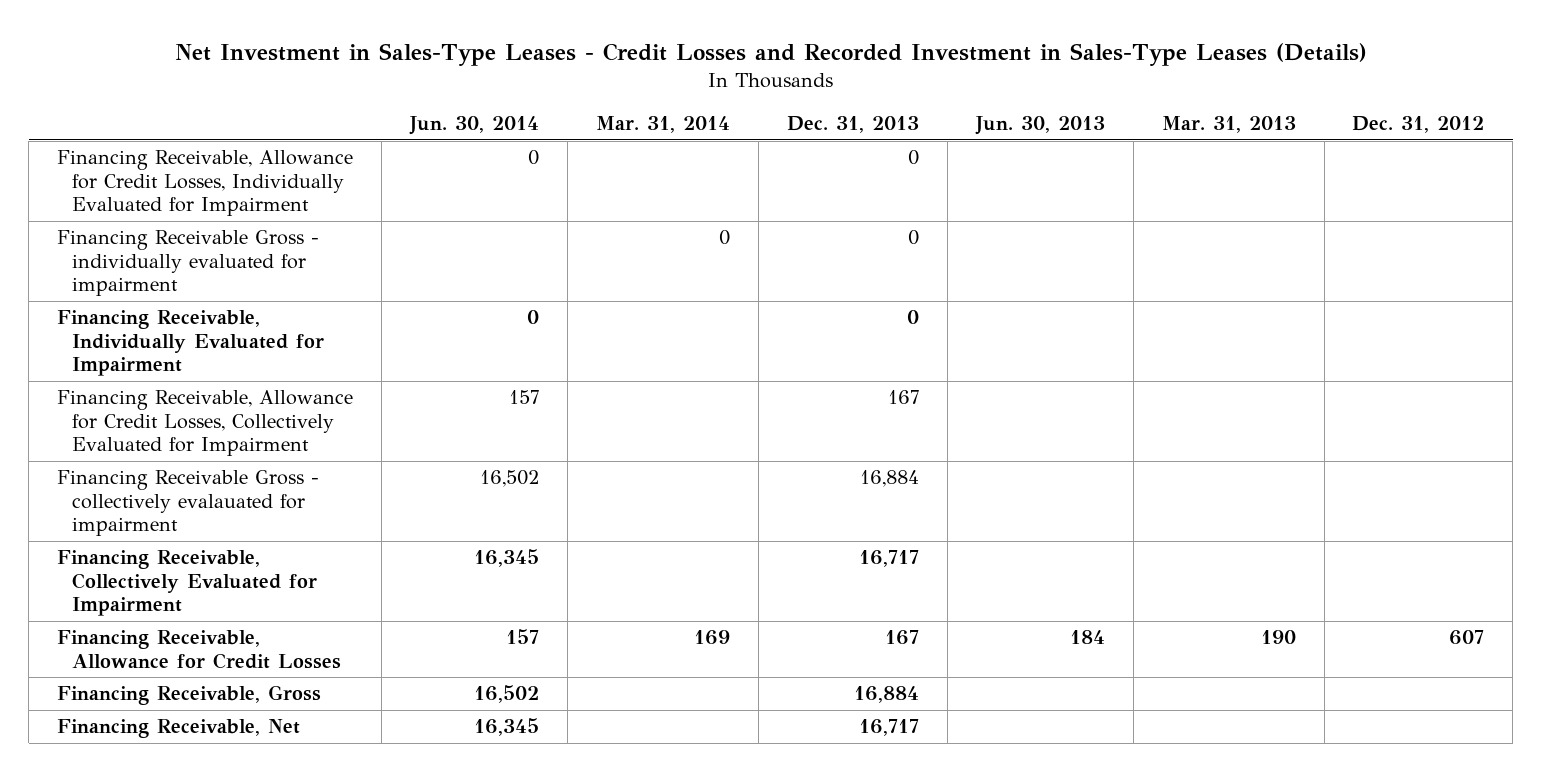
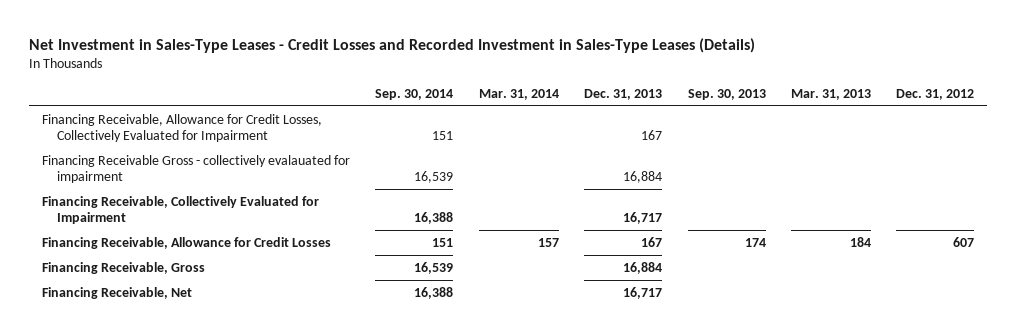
[409,115,540,135] Jun. 30, 2014 -> none
[974,115,1105,135] Jun. 30, 2013 -> none
none -> [375,88,454,100] Sep. 30, 2014
none -> [687,88,766,100] Sep. 30, 2013
[57,150,354,216] Financing Receivable, Allowance for Credit Losses, Individually Evaluated for Impairment -> none
[57,230,320,296] Financing Receivable Gross - individually evaluated for impairment -> none
[57,310,324,376] Financing Receivable, Individually Evaluated for Impairment -> none
[694,630,731,646] 169 -> [537,237,559,247] 157
[1260,630,1296,645] 190 -> [849,236,871,247] 184

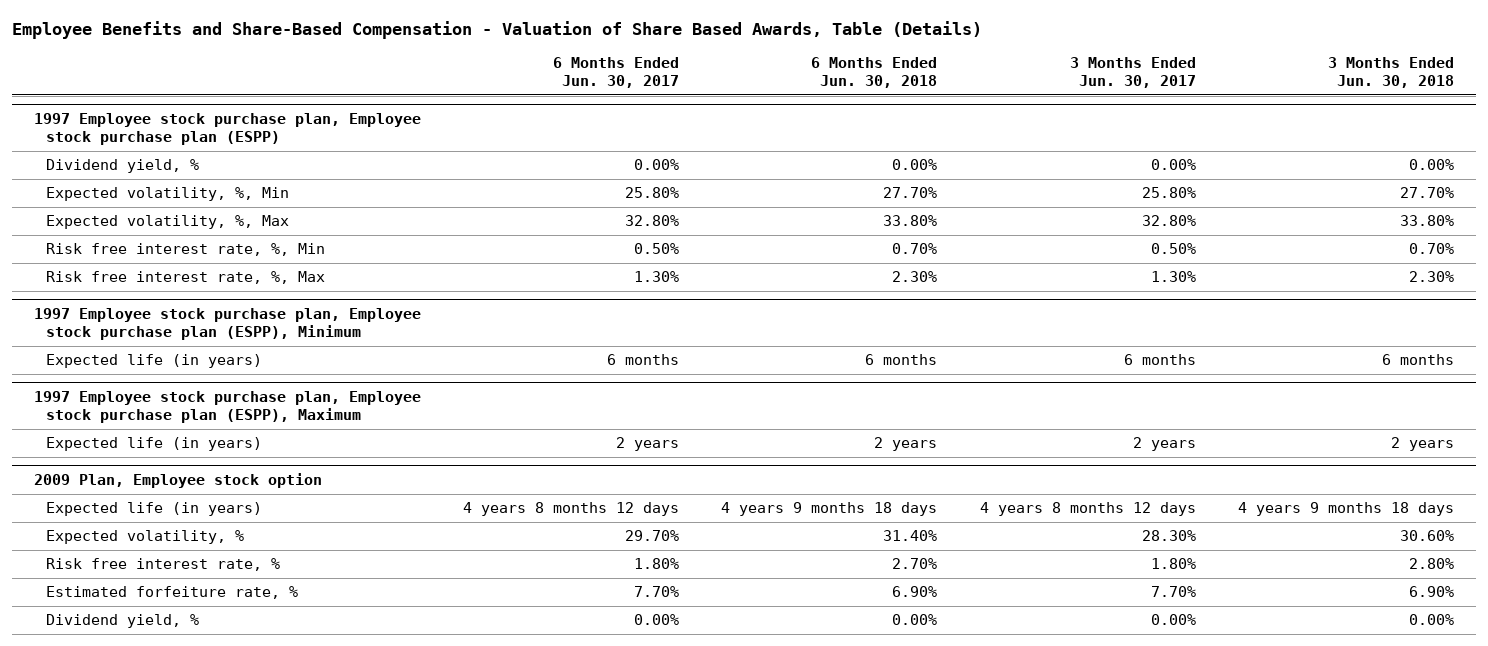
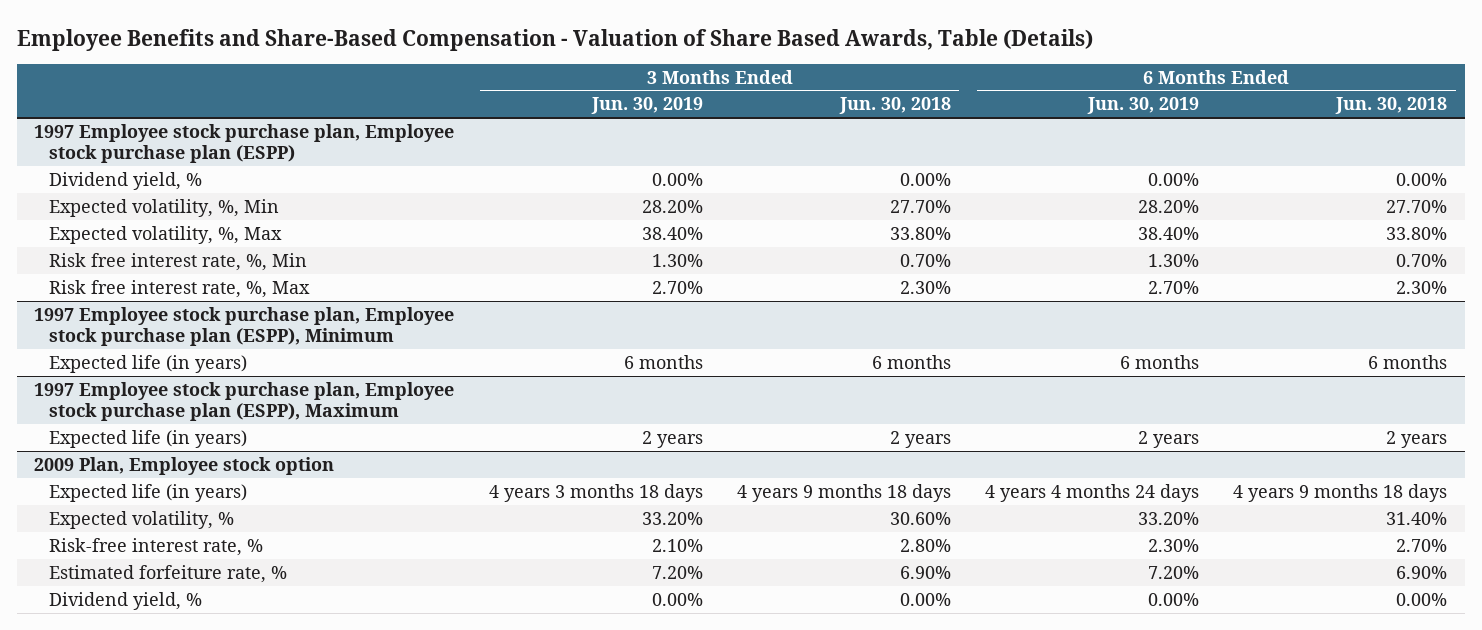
[553,57,680,89] 6 Months Ended Jun. 30, 2017 -> none
[1069,57,1196,89] 3 Months Ended Jun. 30, 2017 -> none
none -> [590,97,703,115] Jun. 30, 2019
none -> [1087,97,1200,115] Jun. 30, 2019
[45,558,280,572] Risk free interest rate, % -> [49,537,264,556] Risk-free interest rate, %

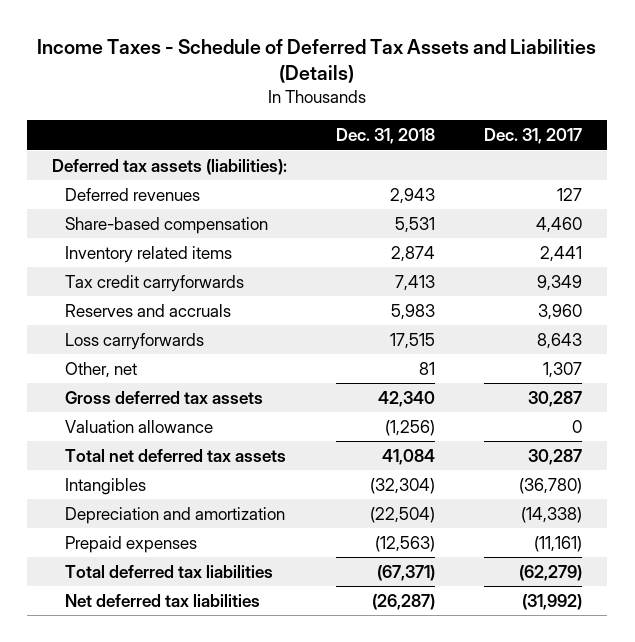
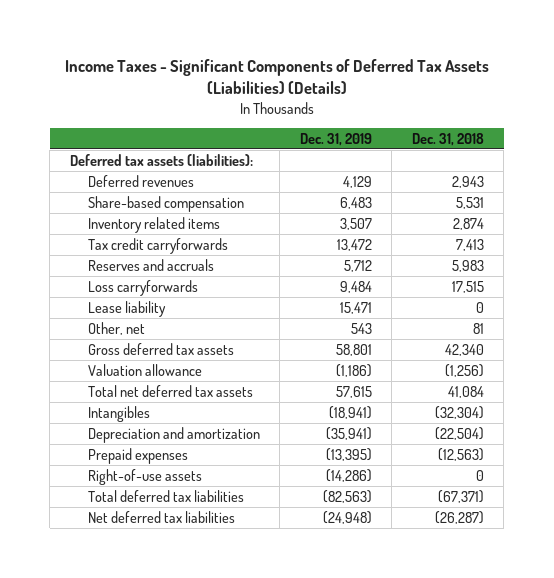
[37,38,597,84] Income Taxes - Schedule of Deferred Tax Assets and Liabilities (Details) -> [64,58,489,95] Income Taxes - Significant Components of Deferred Tax Assets (Liabilities) (Details)
[484,128,583,145] Dec. 31, 2017 -> none
none -> [299,132,372,146] Dec. 31, 2019
none -> [87,300,166,317] Lease liability
none -> [87,468,202,485] Right-of-use assets

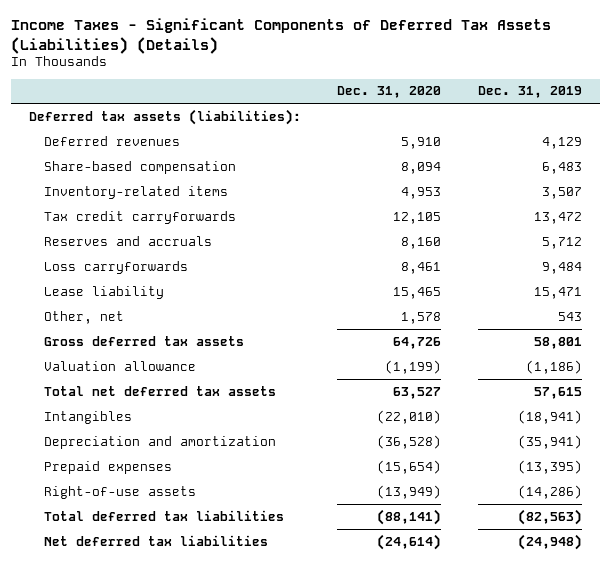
[411,132,484,146] Dec. 31, 2018 -> none
none -> [337,86,442,99] Dec. 31, 2020
[87,216,220,233] Inventory related items -> [43,185,228,199] Inventory-related items

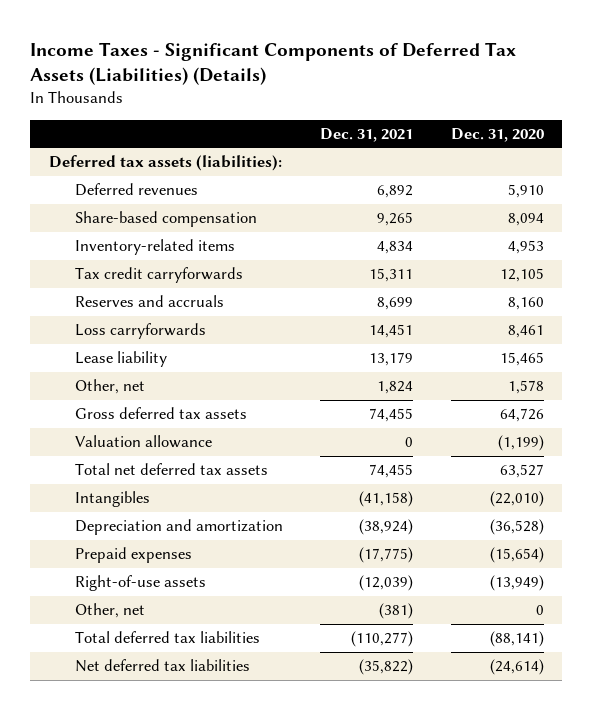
[477,86,582,99] Dec. 31, 2019 -> none
none -> [320,127,414,142] Dec. 31, 2021
none -> [74,603,145,619] Other, net

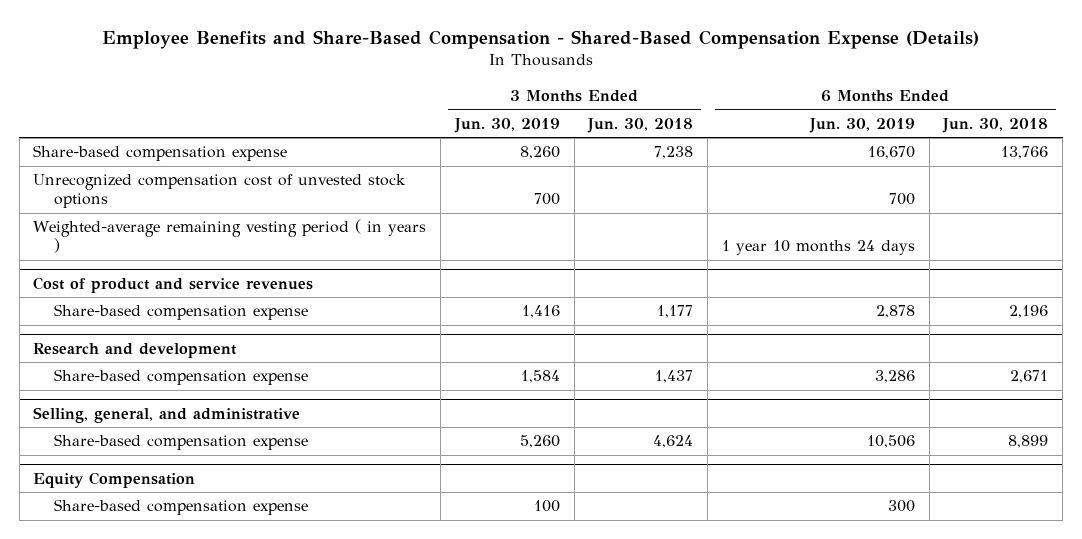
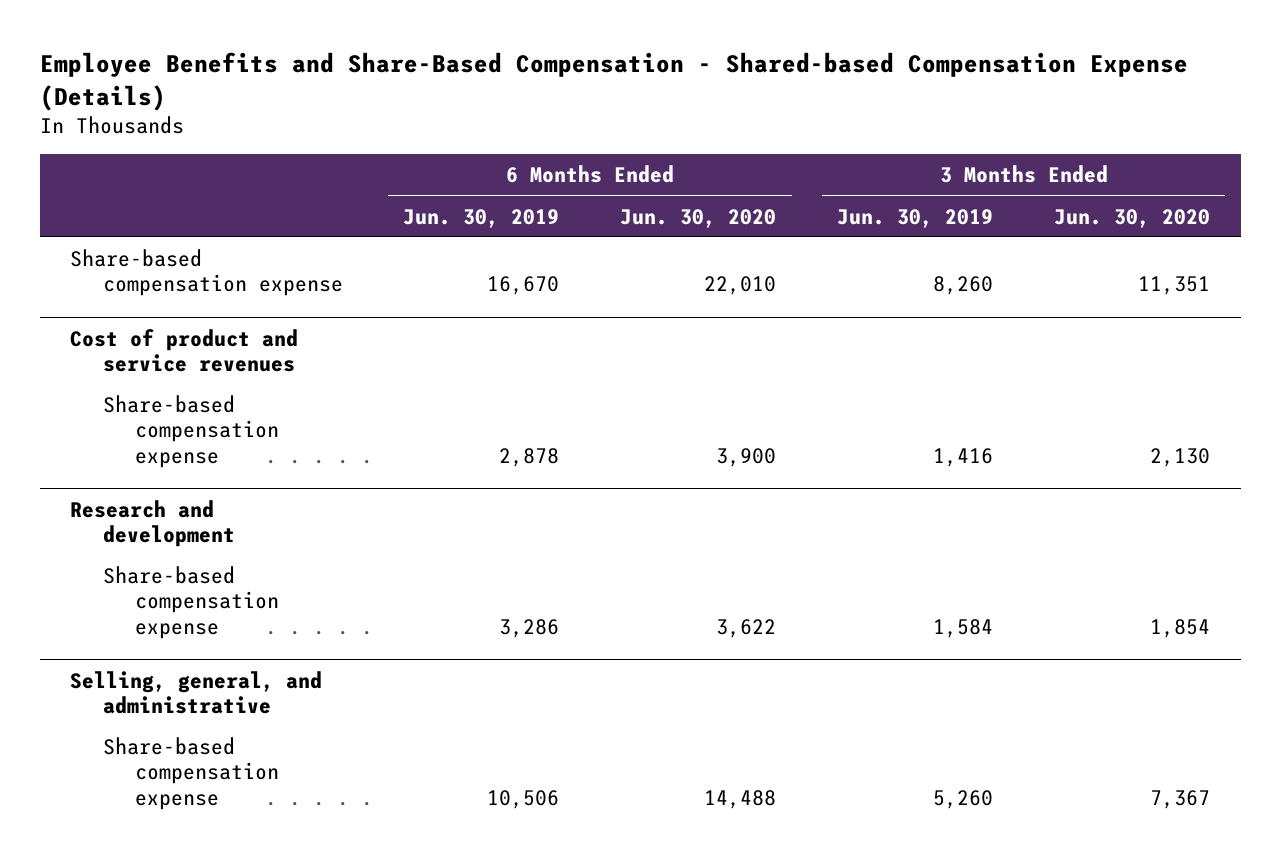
[101,29,979,49] Employee Benefits and Share-Based Compensation - Shared-Based Compensation Expense (Details) -> [39,52,1188,111] Employee Benefits and Share-Based Compensation - Shared-based Compensation Expense (Details)
[587,117,694,133] Jun. 30, 2018 -> none
[942,117,1049,133] Jun. 30, 2018 -> none
none -> [620,208,777,228] Jun. 30, 2020
none -> [1054,208,1211,228] Jun. 30, 2020
[33,174,407,209] Unrecognized compensation cost of unvested stock options -> none
[33,219,427,254] Weighted-average remaining vesting period ( in years ) -> none
[33,471,196,488] Equity Compensation -> none
[54,499,309,516] Share-based compensation expense -> none

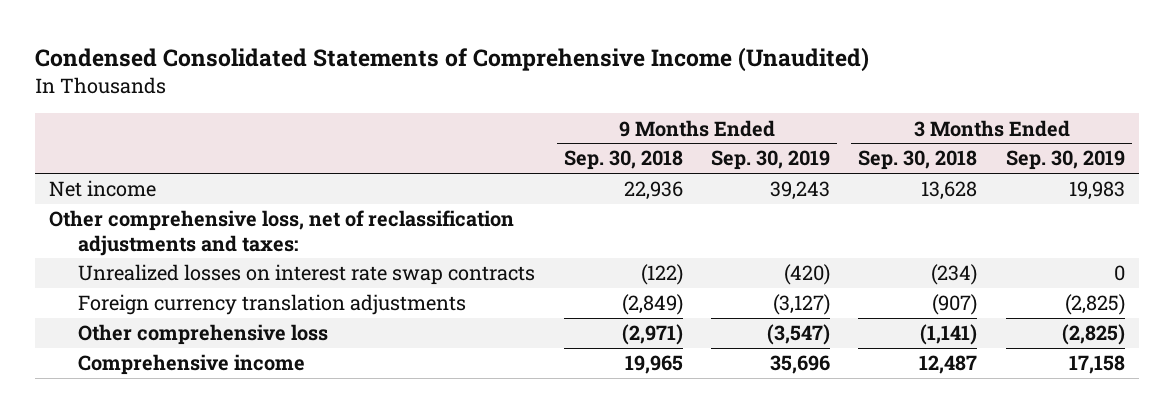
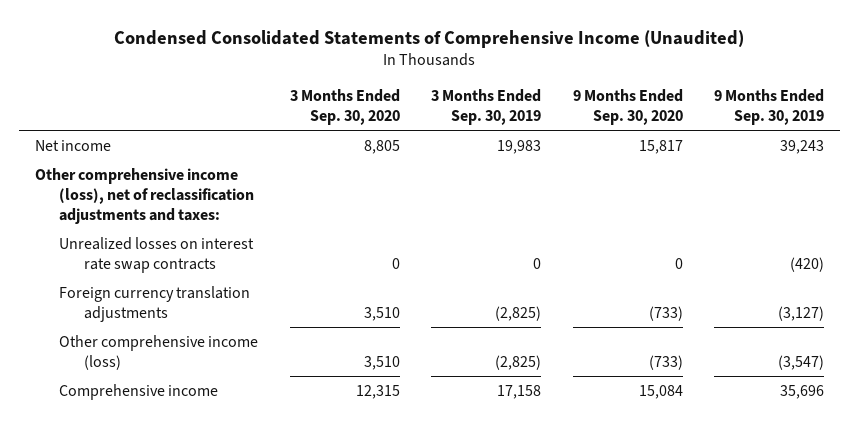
[563,150,683,171] Sep. 30, 2018 -> none
[858,150,978,171] Sep. 30, 2018 -> none
none -> [289,88,400,125] 3 Months Ended Sep. 30, 2020
none -> [572,88,683,125] 9 Months Ended Sep. 30, 2020
[49,210,515,256] Other comprehensive loss, net of reclassification adjustments and taxes: -> [34,167,255,224] Other comprehensive income (loss), net of reclassification adjustments and taxes:
[78,324,329,346] Other comprehensive loss -> [59,334,259,370] Other comprehensive income (loss)

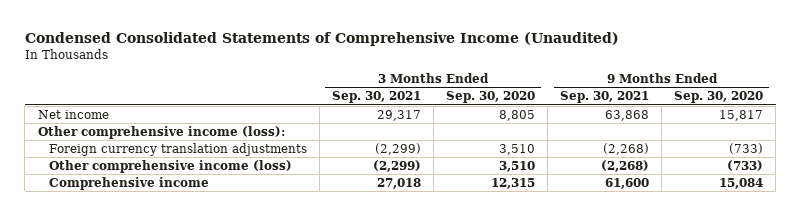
[431,88,542,125] 3 Months Ended Sep. 30, 2019 -> none
[714,88,825,125] 9 Months Ended Sep. 30, 2019 -> none
none -> [331,91,421,104] Sep. 30, 2021
none -> [559,91,649,104] Sep. 30, 2021
[59,236,255,273] Unrealized losses on interest rate swap contracts -> none
[34,167,255,224] Other comprehensive income (loss), net of reclassification adjustments and taxes: -> [37,125,285,139] Other comprehensive income (loss):

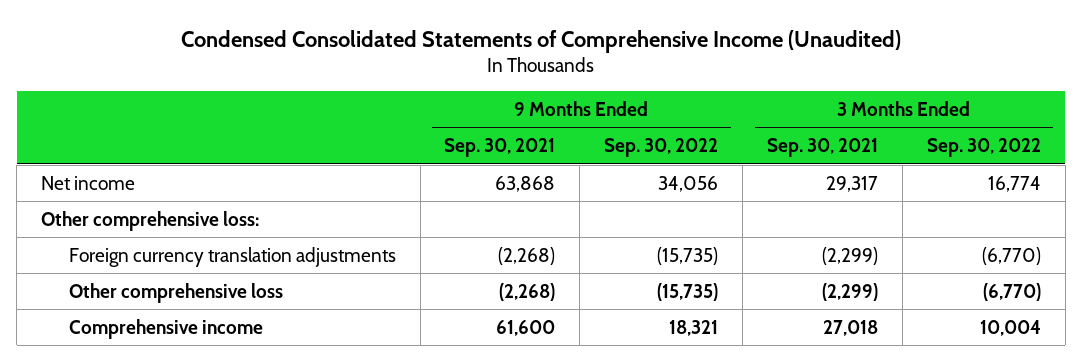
[445,91,535,104] Sep. 30, 2020 -> none
[674,91,764,104] Sep. 30, 2020 -> none
none -> [604,138,719,158] Sep. 30, 2022
none -> [926,138,1041,158] Sep. 30, 2022
[37,125,285,139] Other comprehensive income (loss): -> [41,210,260,231] Other comprehensive loss:
[48,159,292,173] Other comprehensive income (loss) -> [68,282,283,303] Other comprehensive loss

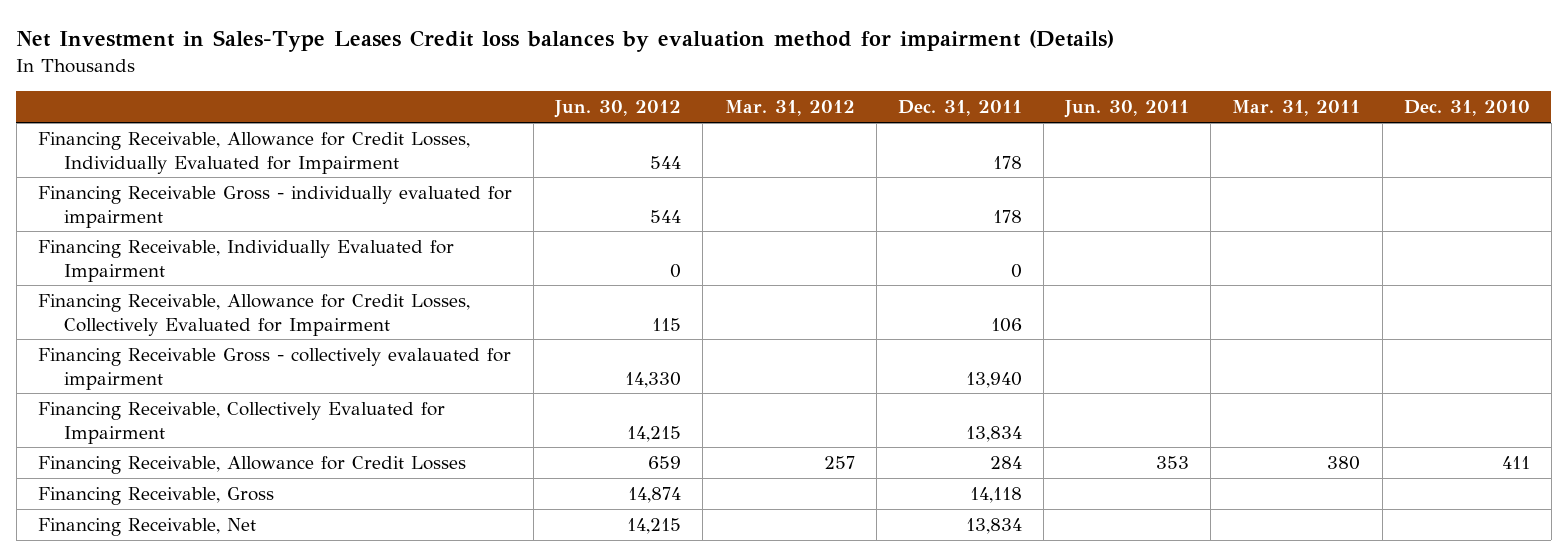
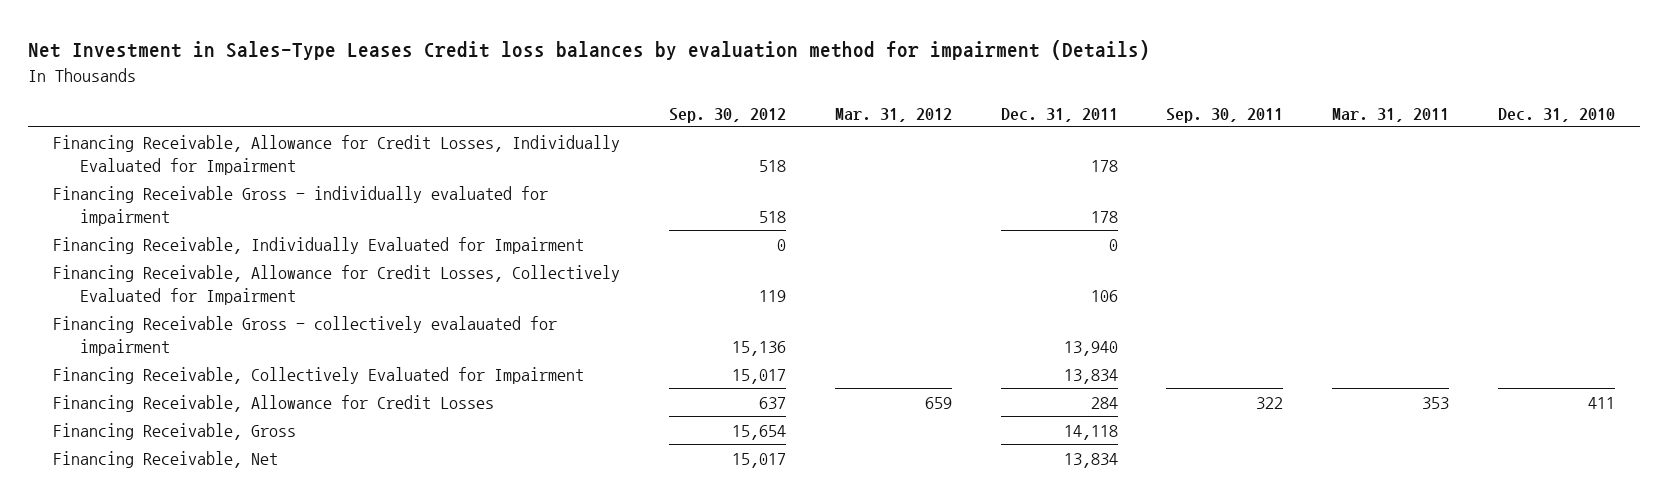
[554,100,682,119] Jun. 30, 2012 -> none
[1064,100,1190,119] Jun. 30, 2011 -> none
none -> [668,107,786,123] Sep. 30, 2012
none -> [1166,107,1284,123] Sep. 30, 2011
[823,456,855,470] 257 -> [924,396,952,409] 659
[1327,456,1361,471] 380 -> [1422,396,1450,409] 353

